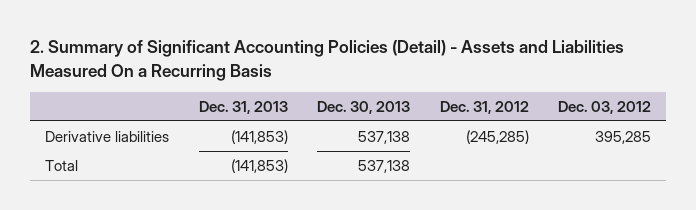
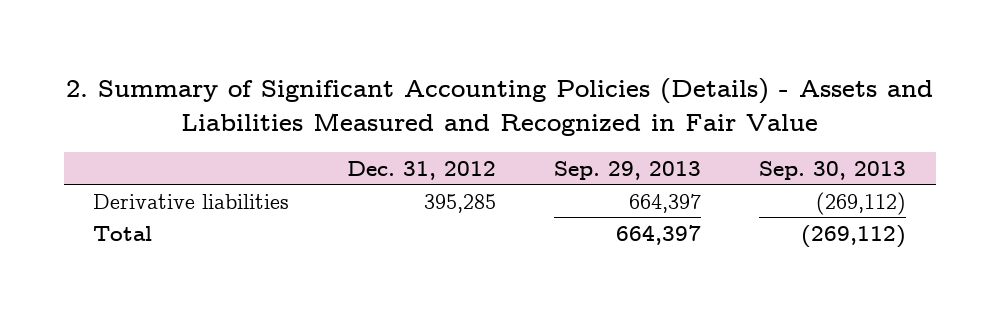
[30,40,625,81] 2. Summary of Significant Accounting Policies (Detail) - Assets and Liabilities Measured On a Recurring Basis -> [65,78,933,136] 2. Summary of Significant Accounting Policies (Details) - Assets and Liabilities Measured and Recognized in Fair Value
[198,100,288,114] Dec. 31, 2013 -> none
[317,100,411,114] Dec. 30, 2013 -> none
[558,100,652,114] Dec. 03, 2012 -> none
none -> [554,160,702,180] Sep. 29, 2013
none -> [759,160,907,180] Sep. 30, 2013
[465,129,529,144] (245,285) -> [424,193,497,213] 395,285

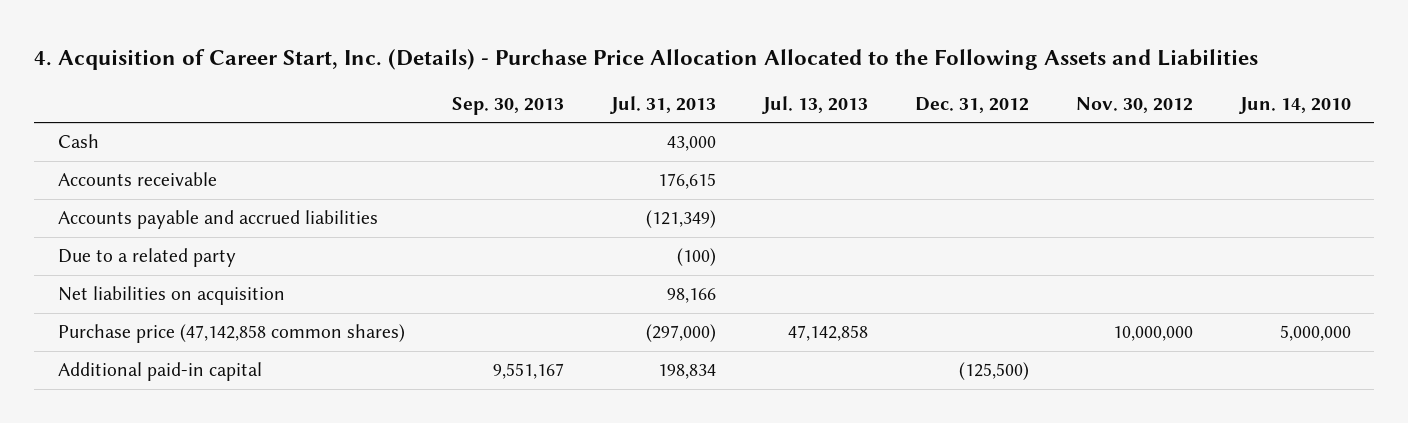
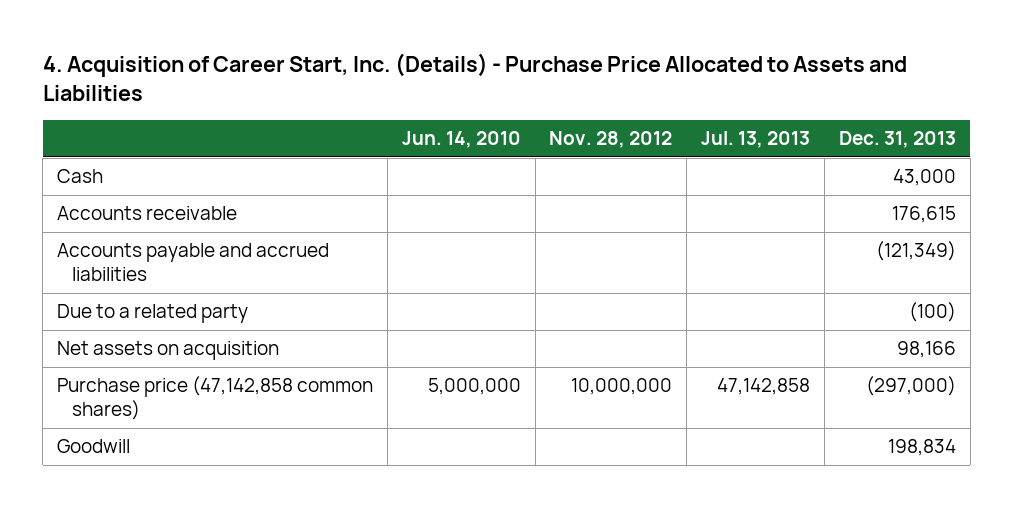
[34,48,1259,70] 4. Acquisition of Career Start, Inc. (Details) - Purchase Price Allocation Allocated to the Following Assets and Liabilities -> [42,53,907,102] 4. Acquisition of Career Start, Inc. (Details) - Purchase Price Allocated to Assets and Liabilities
[451,96,564,115] Sep. 30, 2013 -> none
[609,95,716,114] Jul. 31, 2013 -> none
[914,96,1029,113] Dec. 31, 2012 -> none
[1075,96,1193,113] Nov. 30, 2012 -> none
none -> [549,131,673,149] Nov. 28, 2012
none -> [838,131,956,149] Dec. 31, 2013
[57,286,285,306] Net liabilities on acquisition -> [57,341,280,361] Net assets on acquisition
[57,362,262,382] Additional paid-in capital -> none
none -> [57,439,131,454] Goodwill

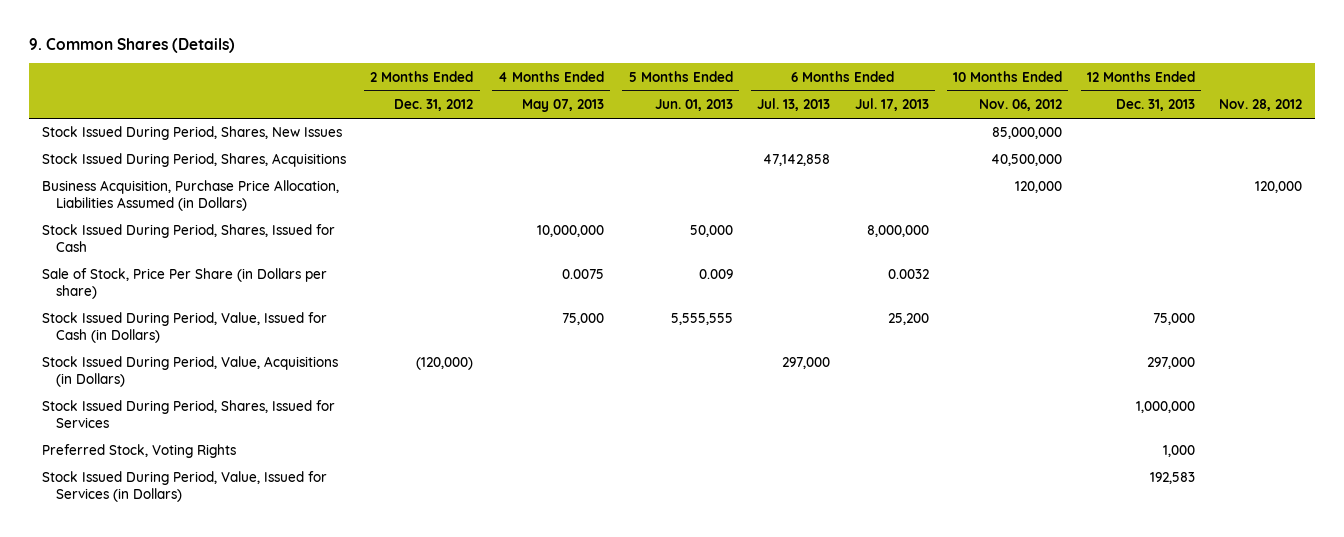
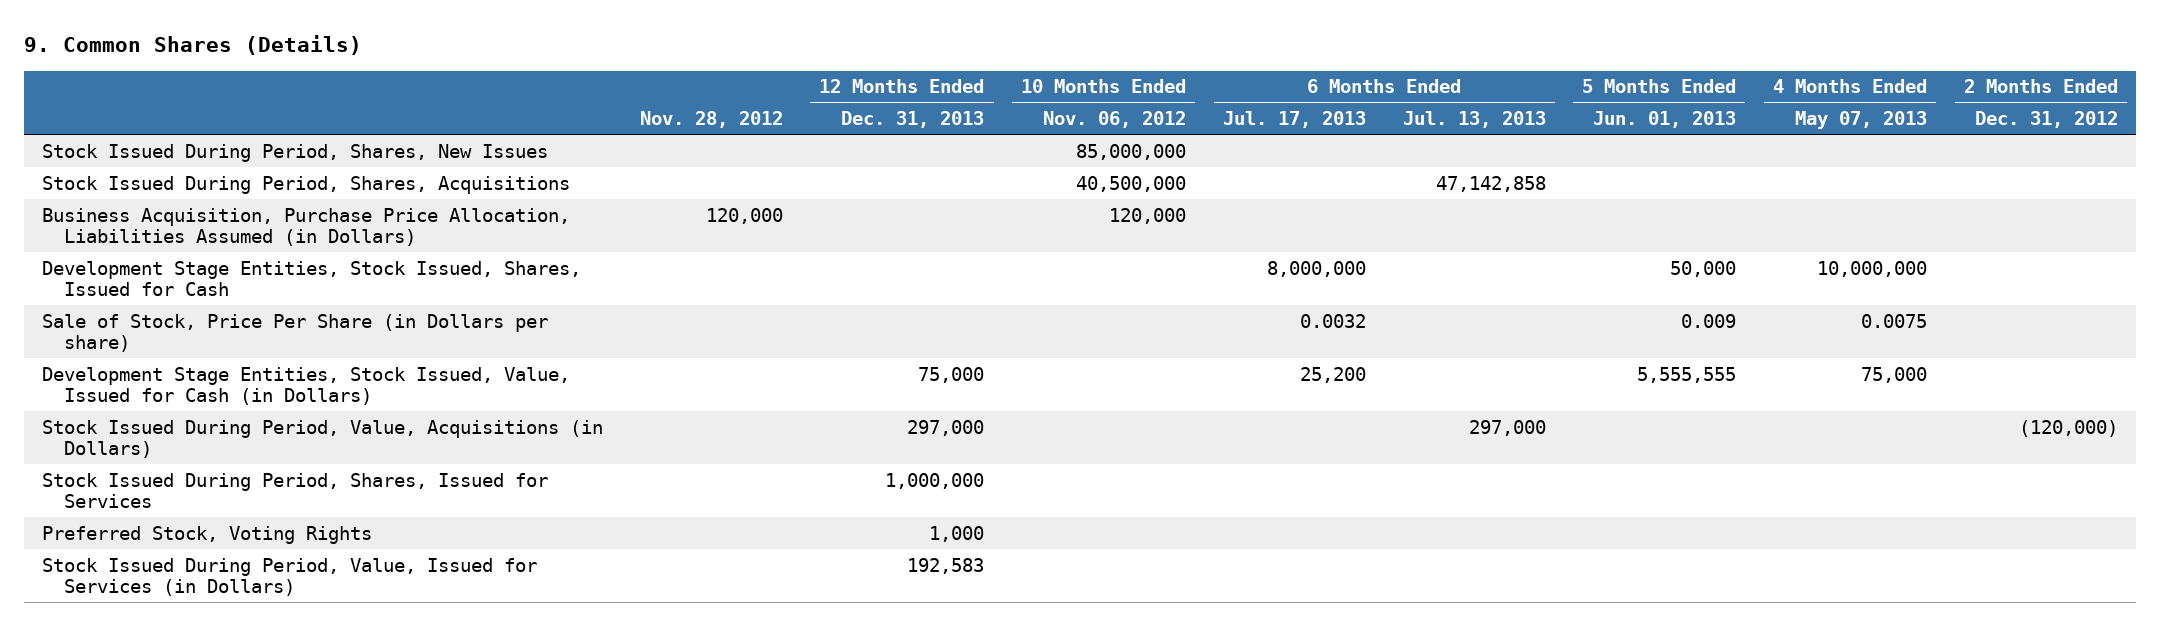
[41,224,335,253] Stock Issued During Period, Shares, Issued for Cash -> [42,260,582,296] Development Stage Entities, Stock Issued, Shares, Issued for Cash
[41,312,327,344] Stock Issued During Period, Value, Issued for Cash (in Dollars) -> [42,366,571,405] Development Stage Entities, Stock Issued, Value, Issued for Cash (in Dollars)

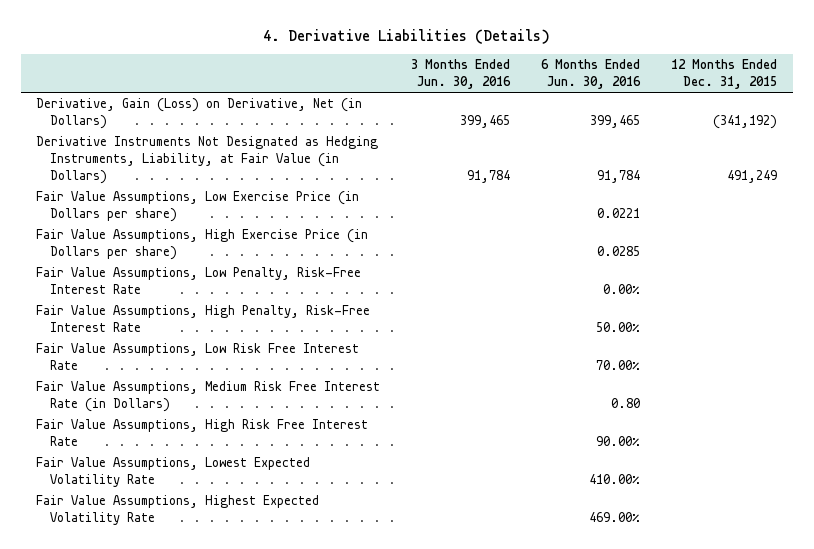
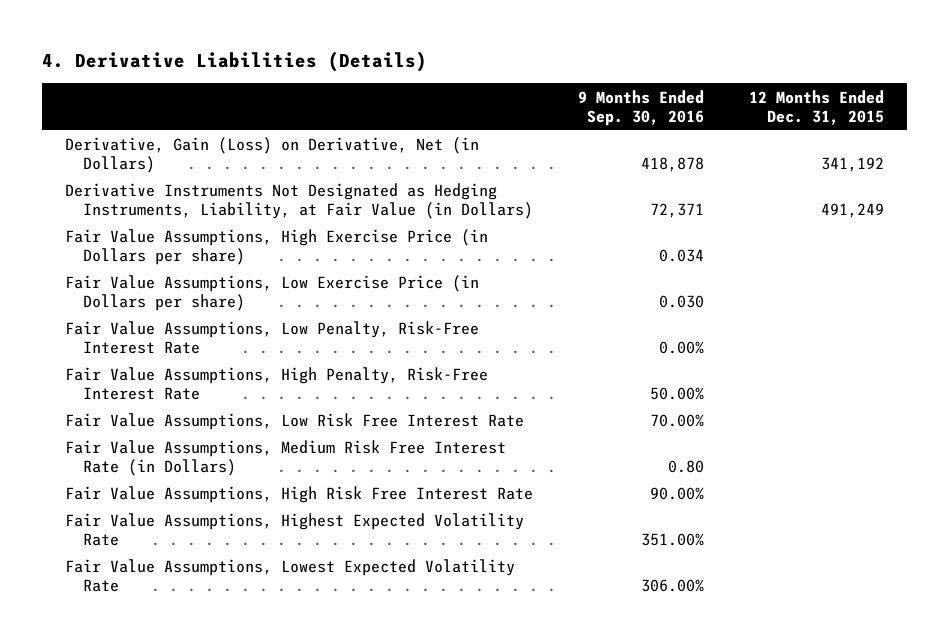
[411,59,512,90] 3 Months Ended Jun. 30, 2016 -> none
[541,59,642,90] 6 Months Ended Jun. 30, 2016 -> none
none -> [578,89,705,126] 9 Months Ended Sep. 30, 2016
[713,114,778,129] (341,192) -> [821,157,885,173] 341,192
[36,191,360,222] Fair Value Assumptions, Low Exercise Price (in Dollars per share) -> [64,275,479,312] Fair Value Assumptions, Low Exercise Price (in Dollars per share)
[36,457,311,487] Fair Value Assumptions, Lowest Expected Volatility Rate -> [64,559,515,593] Fair Value Assumptions, Lowest Expected Volatility Rate

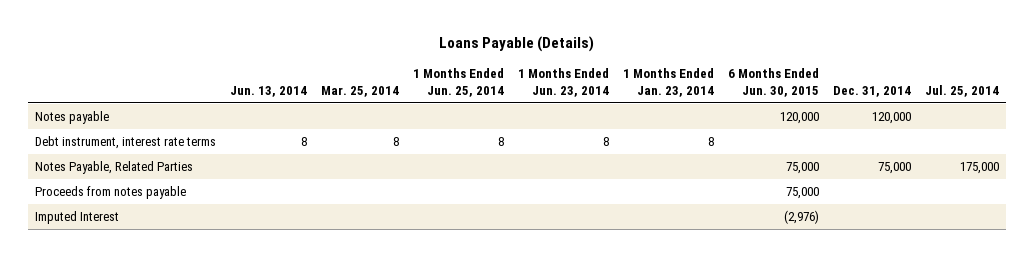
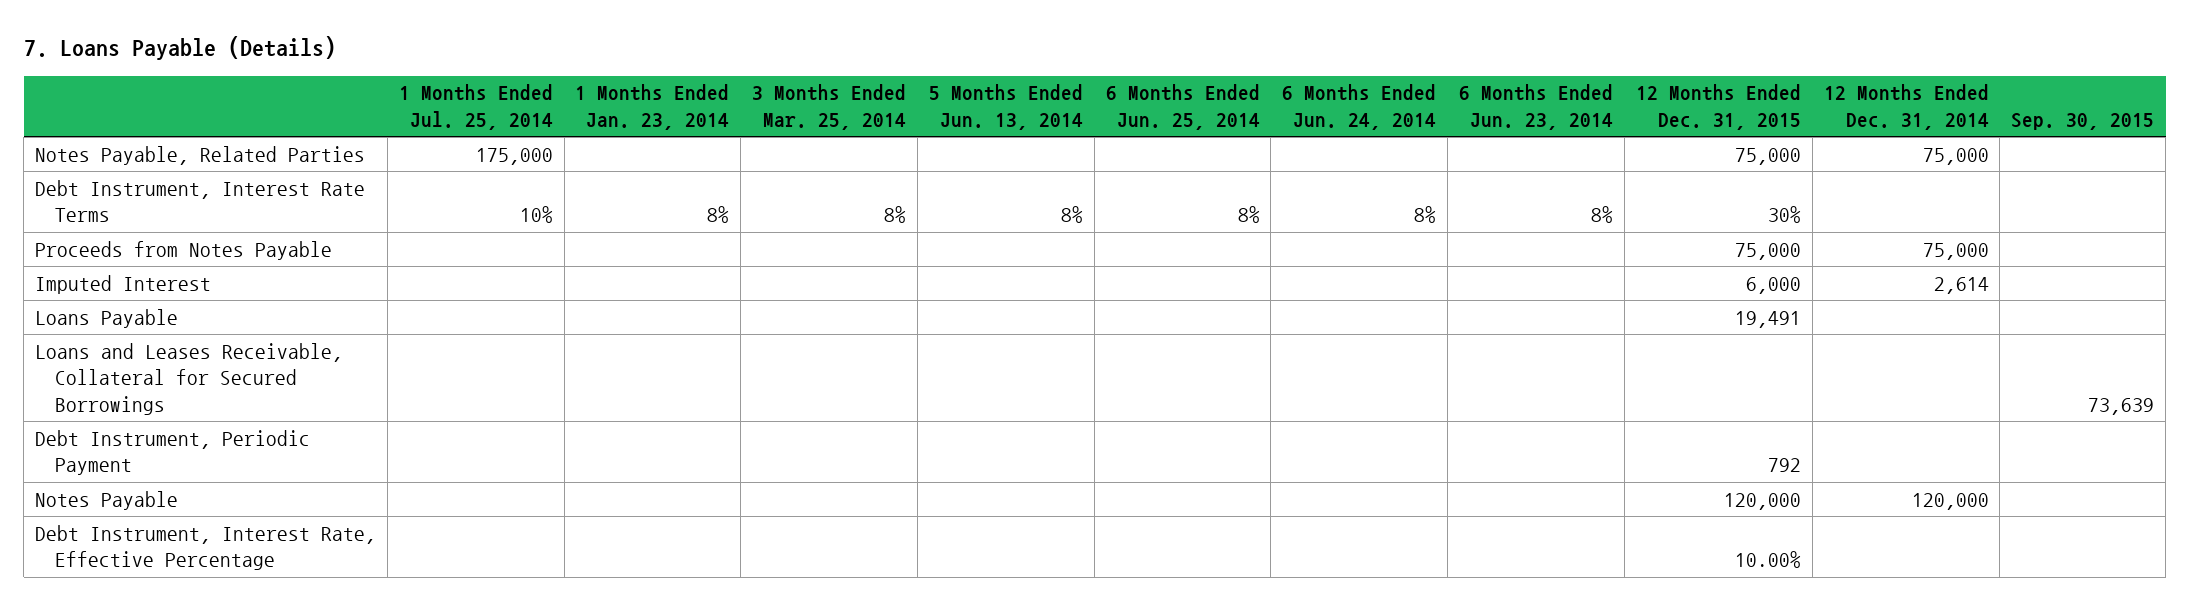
[438,36,594,53] Loans Payable (Details) -> [23,36,336,61] 7. Loans Payable (Details)
[229,85,307,97] Jun. 13, 2014 -> none
[320,85,399,97] Mar. 25, 2014 -> none
[412,68,504,97] 1 Months Ended Jun. 25, 2014 -> none
[517,68,609,97] 1 Months Ended Jun. 23, 2014 -> none
[727,68,819,97] 6 Months Ended Jun. 30, 2015 -> none
[832,85,911,97] Dec. 31, 2014 -> none
[924,84,999,97] Jul. 25, 2014 -> none
none -> [398,84,553,130] 1 Months Ended Jul. 25, 2014
none -> [752,84,907,130] 3 Months Ended Mar. 25, 2014
none -> [928,84,1083,130] 5 Months Ended Jun. 13, 2014
none -> [1105,84,1260,130] 6 Months Ended Jun. 25, 2014
none -> [1282,84,1437,130] 6 Months Ended Jun. 24, 2014
none -> [1459,84,1614,130] 6 Months Ended Jun. 23, 2014
none -> [1635,84,1801,130] 12 Months Ended Dec. 31, 2015
none -> [1823,84,1989,130] 12 Months Ended Dec. 31, 2014
none -> [2011,112,2155,130] Sep. 30, 2015
[34,110,109,124] Notes payable -> none
[34,135,216,149] Debt instrument, interest rate terms -> none
none -> [34,179,365,223] Debt Instrument, Interest Rate Terms
[34,185,186,199] Proceeds from notes payable -> [34,240,332,260] Proceeds from Notes Payable
none -> [34,308,178,328] Loans Payable
none -> [34,342,343,415] Loans and Leases Receivable, Collateral for Secured Borrowings
none -> [34,429,310,476] Debt Instrument, Periodic Payment
none -> [34,490,178,510] Notes Payable
none -> [34,524,376,571] Debt Instrument, Interest Rate, Effective Percentage

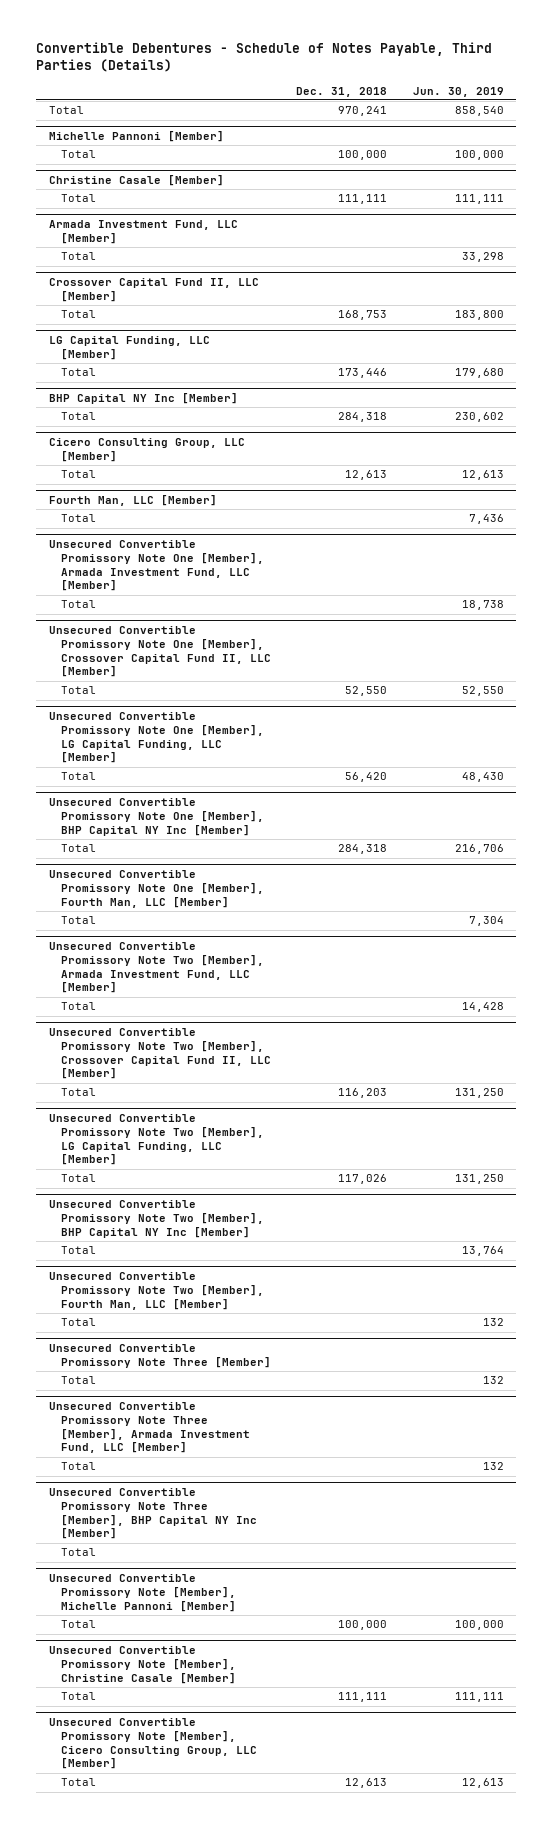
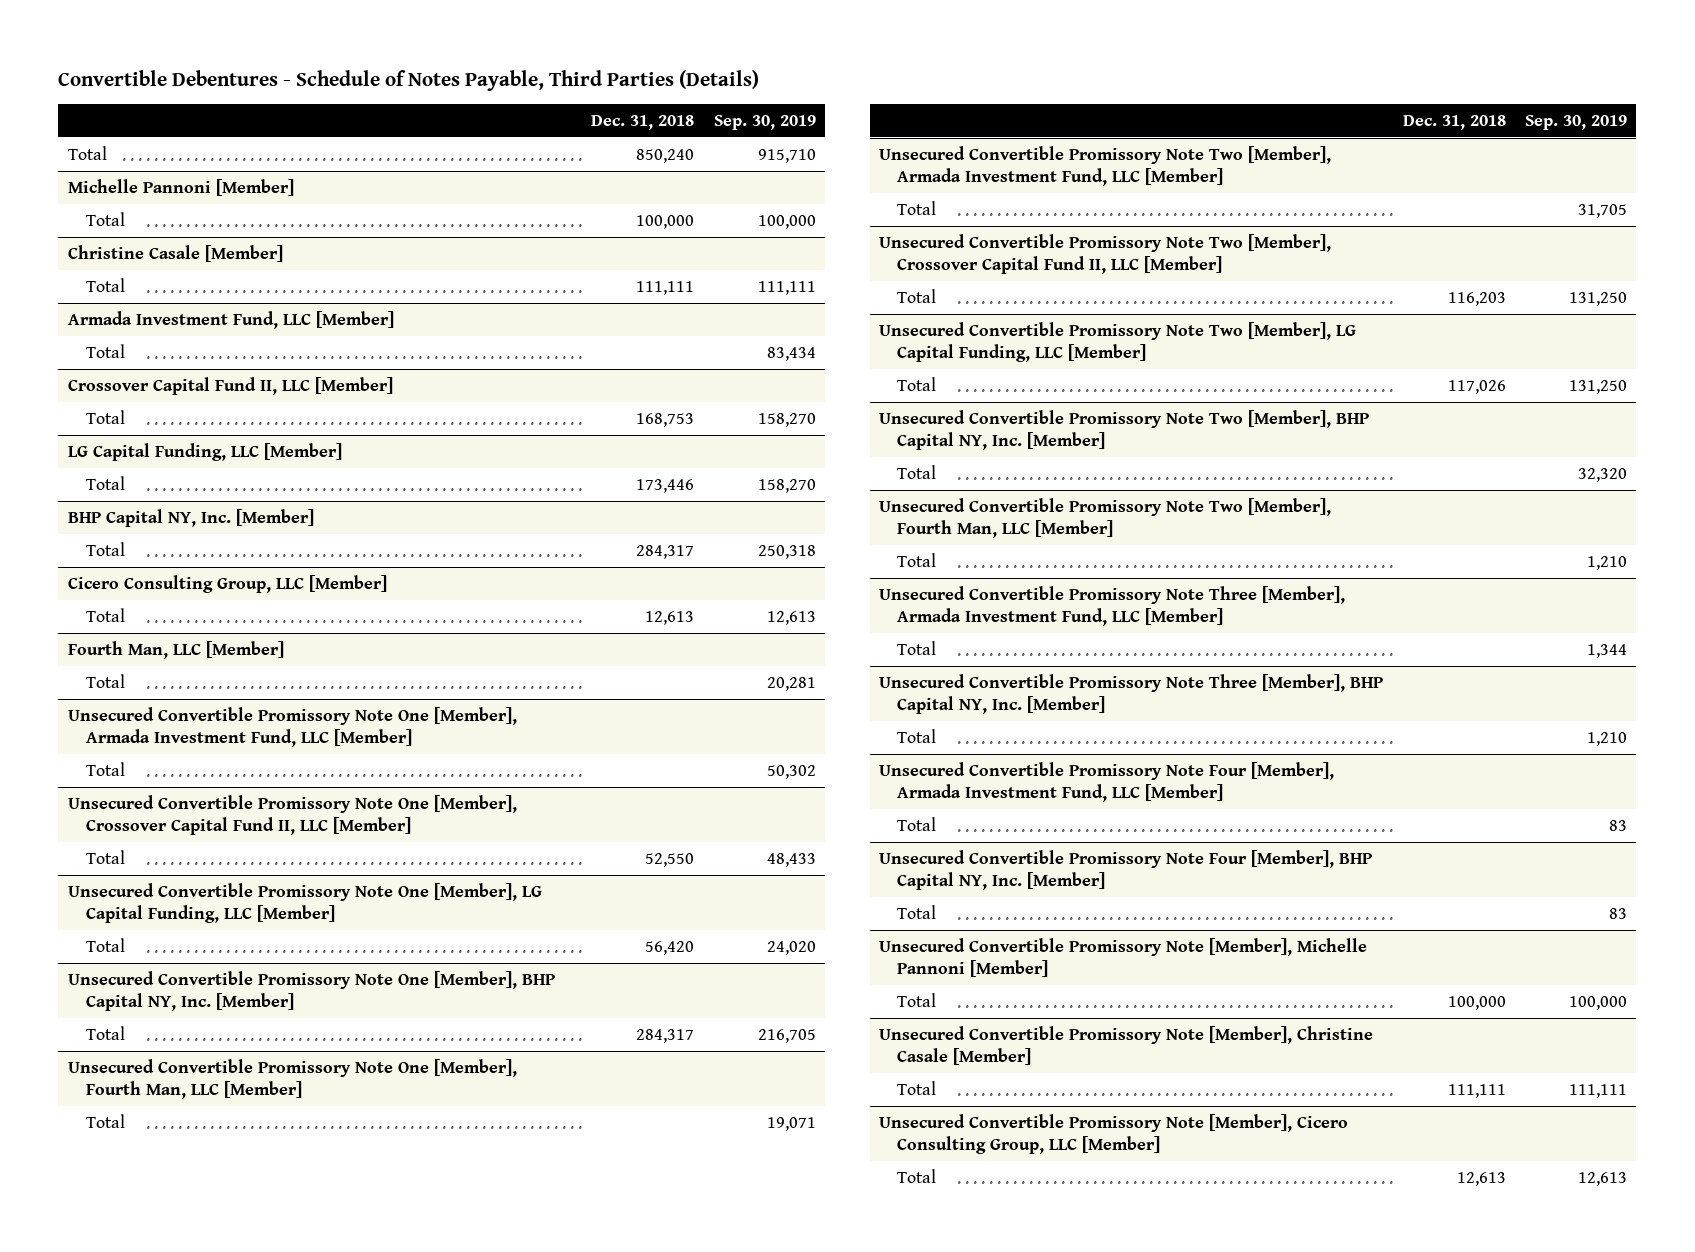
[412,86,504,97] Jun. 30, 2019 -> none
none -> [713,114,816,130] Sep. 30, 2019
[338,106,388,117] 970,241 -> [636,148,695,163] 850,240
[48,393,238,405] BHP Capital NY Inc [Member] -> [68,508,315,527] BHP Capital NY, Inc. [Member]
[338,412,388,423] 284,318 -> [636,544,695,559] 284,317
[48,798,264,836] Unsecured Convertible Promissory Note One [Member], BHP Capital NY Inc [Member] -> [68,970,556,1011] Unsecured Convertible Promissory Note One [Member], BHP Capital NY, Inc. [Member]
[338,844,388,855] 284,318 -> [636,1028,695,1043] 284,317
[48,1200,264,1238] Unsecured Convertible Promissory Note Two [Member], BHP Capital NY Inc [Member] -> [879,409,1370,450] Unsecured Convertible Promissory Note Two [Member], BHP Capital NY, Inc. [Member]
[48,1344,271,1368] Unsecured Convertible Promissory Note Three [Member] -> none
[60,1376,96,1385] Total -> none
[48,1488,257,1540] Unsecured Convertible Promissory Note Three [Member], BHP Capital NY Inc [Member] -> [879,673,1384,714] Unsecured Convertible Promissory Note Three [Member], BHP Capital NY, Inc. [Member]
none -> [879,761,1335,802] Unsecured Convertible Promissory Note Four [Member], Armada Investment Fund, LLC [Member]
none -> [897,816,937,831] Total
none -> [879,849,1373,890] Unsecured Convertible Promissory Note Four [Member], BHP Capital NY, Inc. [Member]
none -> [897,904,937,919] Total

